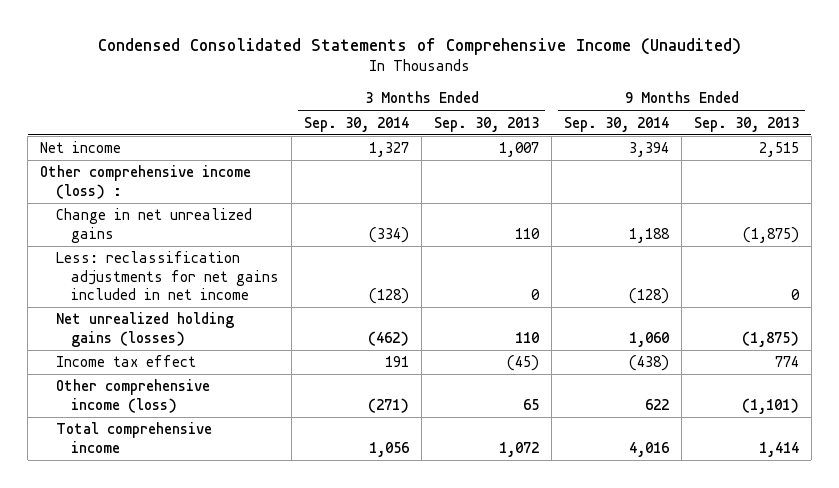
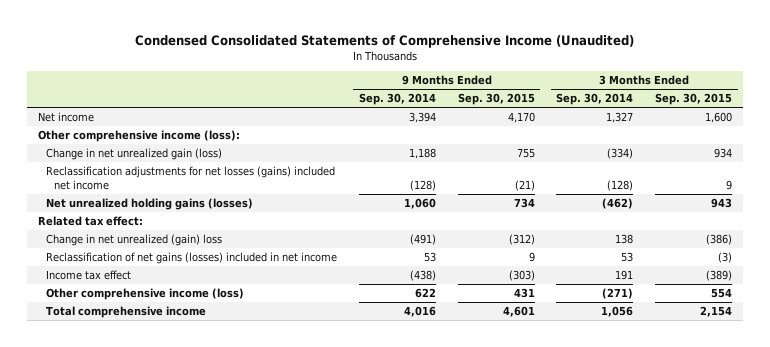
[434,116,540,132] Sep. 30, 2013 -> none
[693,116,799,132] Sep. 30, 2013 -> none
none -> [457,93,535,106] Sep. 30, 2015
none -> [655,93,733,106] Sep. 30, 2015
[40,165,252,199] Other comprehensive income (loss) : -> [38,130,241,143] Other comprehensive income (loss):
[55,208,252,243] Change in net unrealized gains -> [46,148,223,161] Change in net unrealized gain (loss)
[55,251,280,301] Less: reclassification adjustments for net gains included in net income -> [46,166,336,190] Reclassification adjustments for net losses (gains) included net income
none -> [38,216,144,227] Related tax effect:
none -> [46,234,223,247] Change in net unrealized (gain) loss
none -> [46,252,338,265] Reclassification of net gains (losses) included in net income

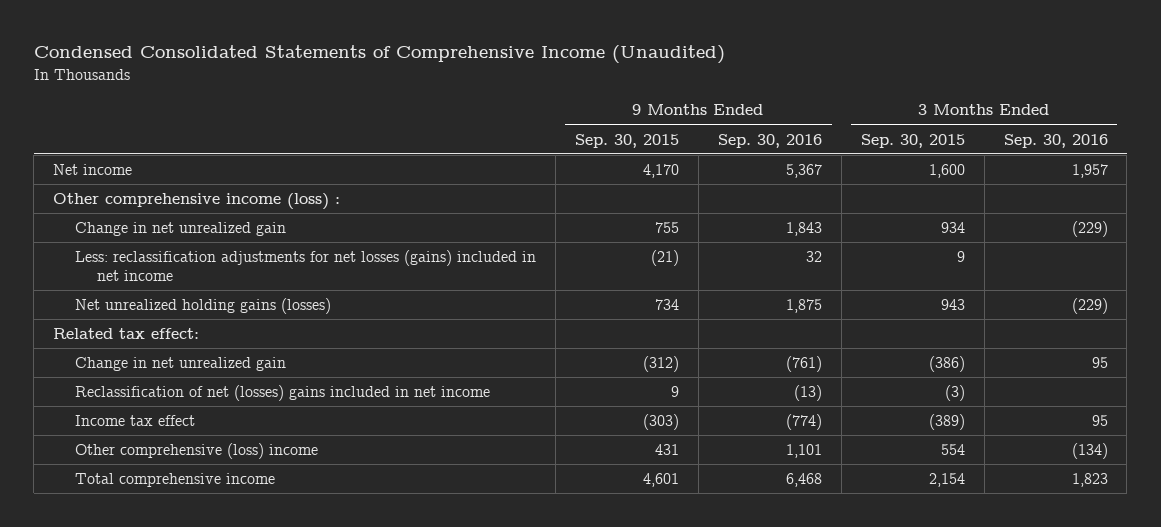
[358,93,436,106] Sep. 30, 2014 -> none
[556,93,634,106] Sep. 30, 2014 -> none
none -> [717,133,822,148] Sep. 30, 2016
none -> [1003,133,1108,148] Sep. 30, 2016
[38,130,241,143] Other comprehensive income (loss): -> [53,192,341,210] Other comprehensive income (loss) :
[46,148,223,161] Change in net unrealized gain (loss) -> [75,221,287,236] Change in net unrealized gain
[46,166,336,190] Reclassification adjustments for net losses (gains) included net income -> [75,249,537,281] Less: reclassification adjustments for net losses (gains) included in net income
[46,234,223,247] Change in net unrealized (gain) loss -> [75,356,287,371] Change in net unrealized gain
[46,252,338,265] Reclassification of net gains (losses) included in net income -> [75,384,491,401] Reclassification of net (losses) gains included in net income
[46,288,245,301] Other comprehensive income (loss) -> [75,442,319,459] Other comprehensive (loss) income

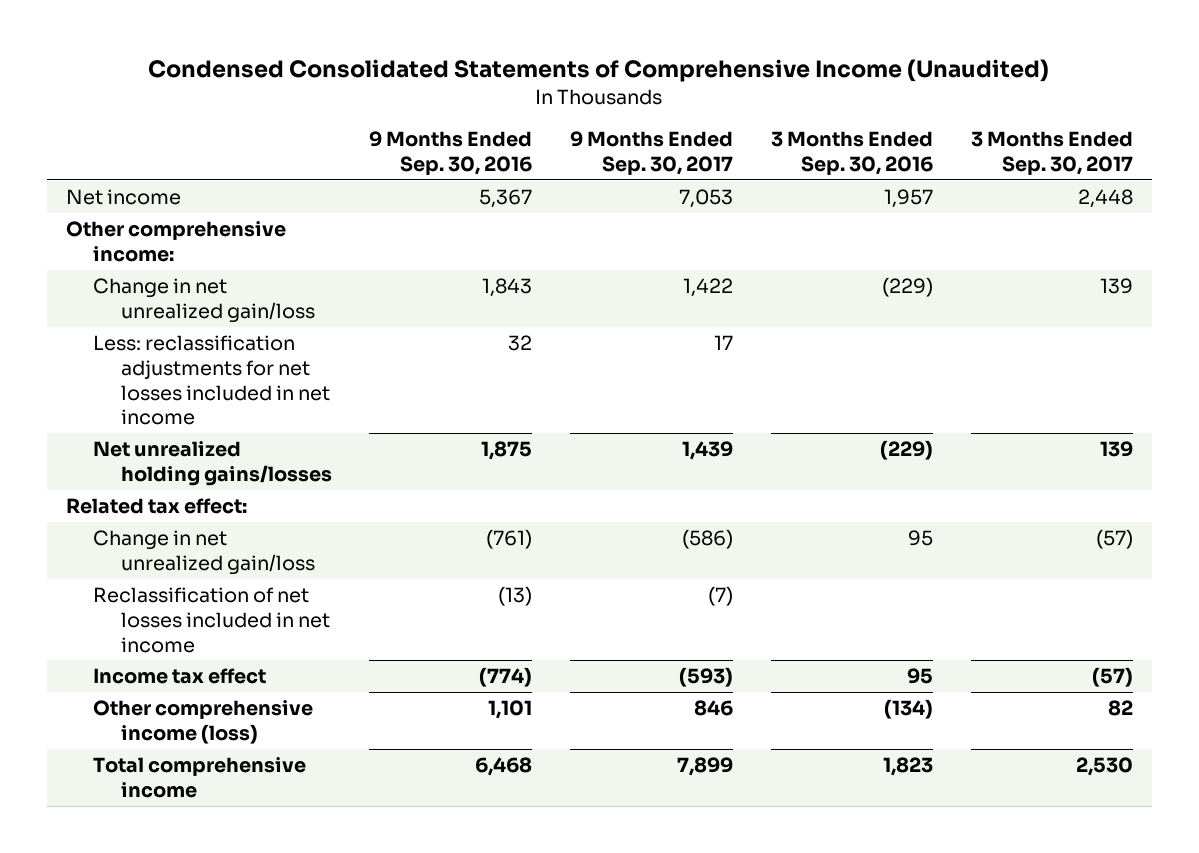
[574,133,679,148] Sep. 30, 2015 -> none
[860,133,965,148] Sep. 30, 2015 -> none
none -> [570,130,734,175] 9 Months Ended Sep. 30, 2017
none -> [970,130,1133,175] 3 Months Ended Sep. 30, 2017
[53,192,341,210] Other comprehensive income (loss) : -> [66,220,287,262] Other comprehensive income:
[75,221,287,236] Change in net unrealized gain -> [93,277,315,323] Change in net unrealized gain/loss
[75,249,537,281] Less: reclassification adjustments for net losses (gains) included in net income -> [93,334,330,426] Less: reclassification adjustments for net losses included in net income
[75,297,332,314] Net unrealized holding gains (losses) -> [93,440,332,486] Net unrealized holding gains/losses
[75,356,287,371] Change in net unrealized gain -> [93,529,315,575] Change in net unrealized gain/loss
[75,384,491,401] Reclassification of net (losses) gains included in net income -> [93,586,330,653] Reclassification of net losses included in net income
[75,442,319,459] Other comprehensive (loss) income -> [93,699,314,744] Other comprehensive income (loss)

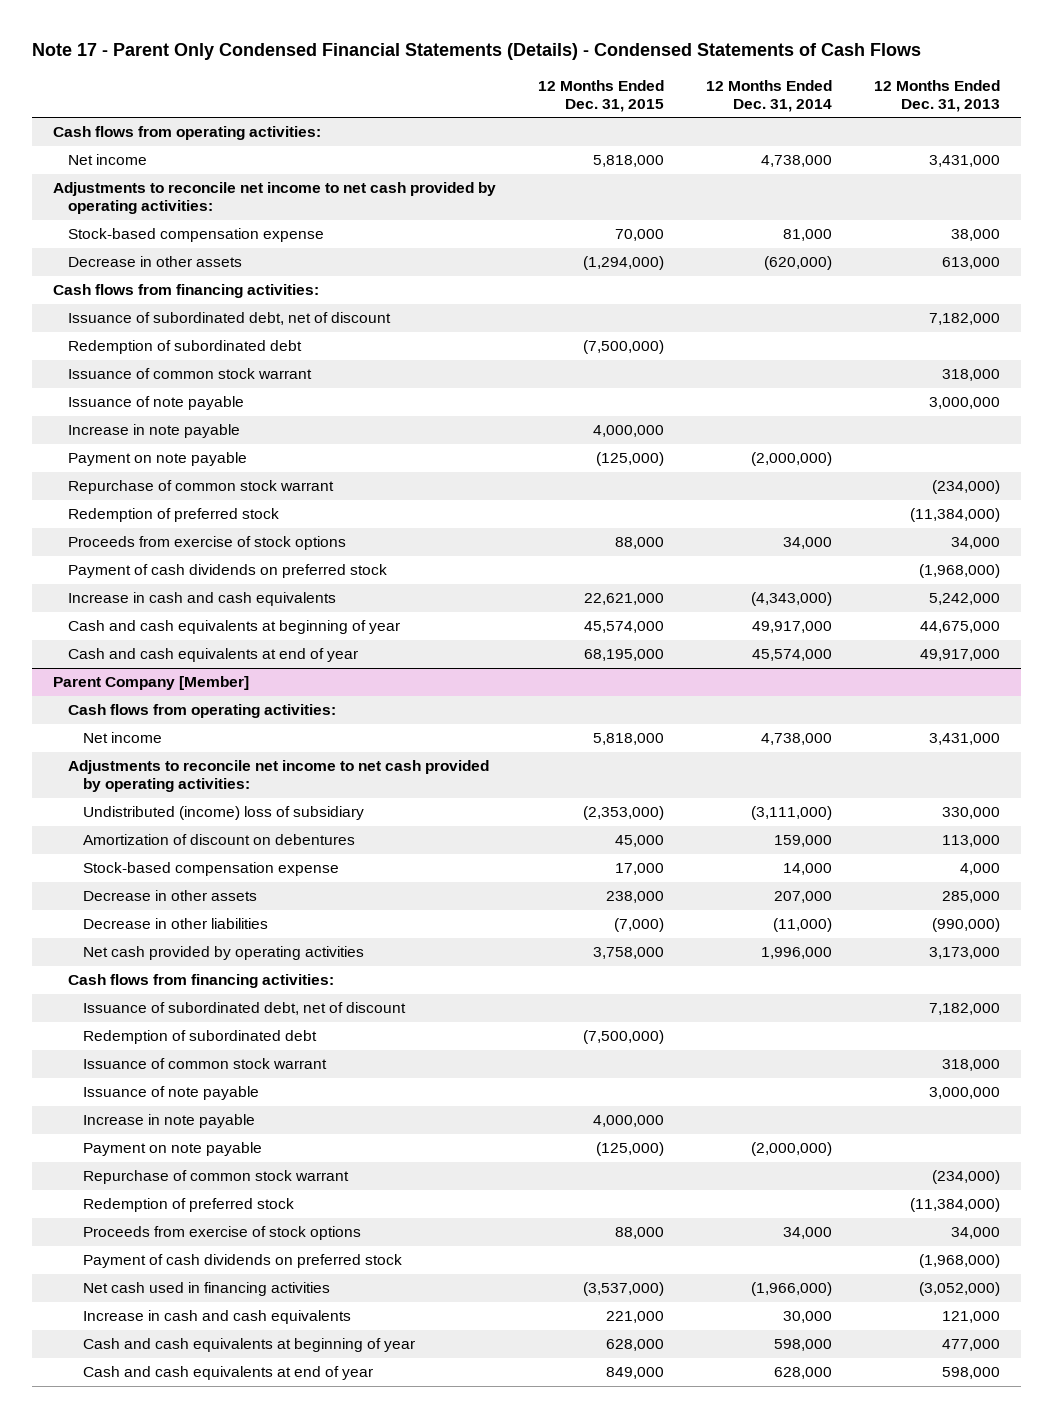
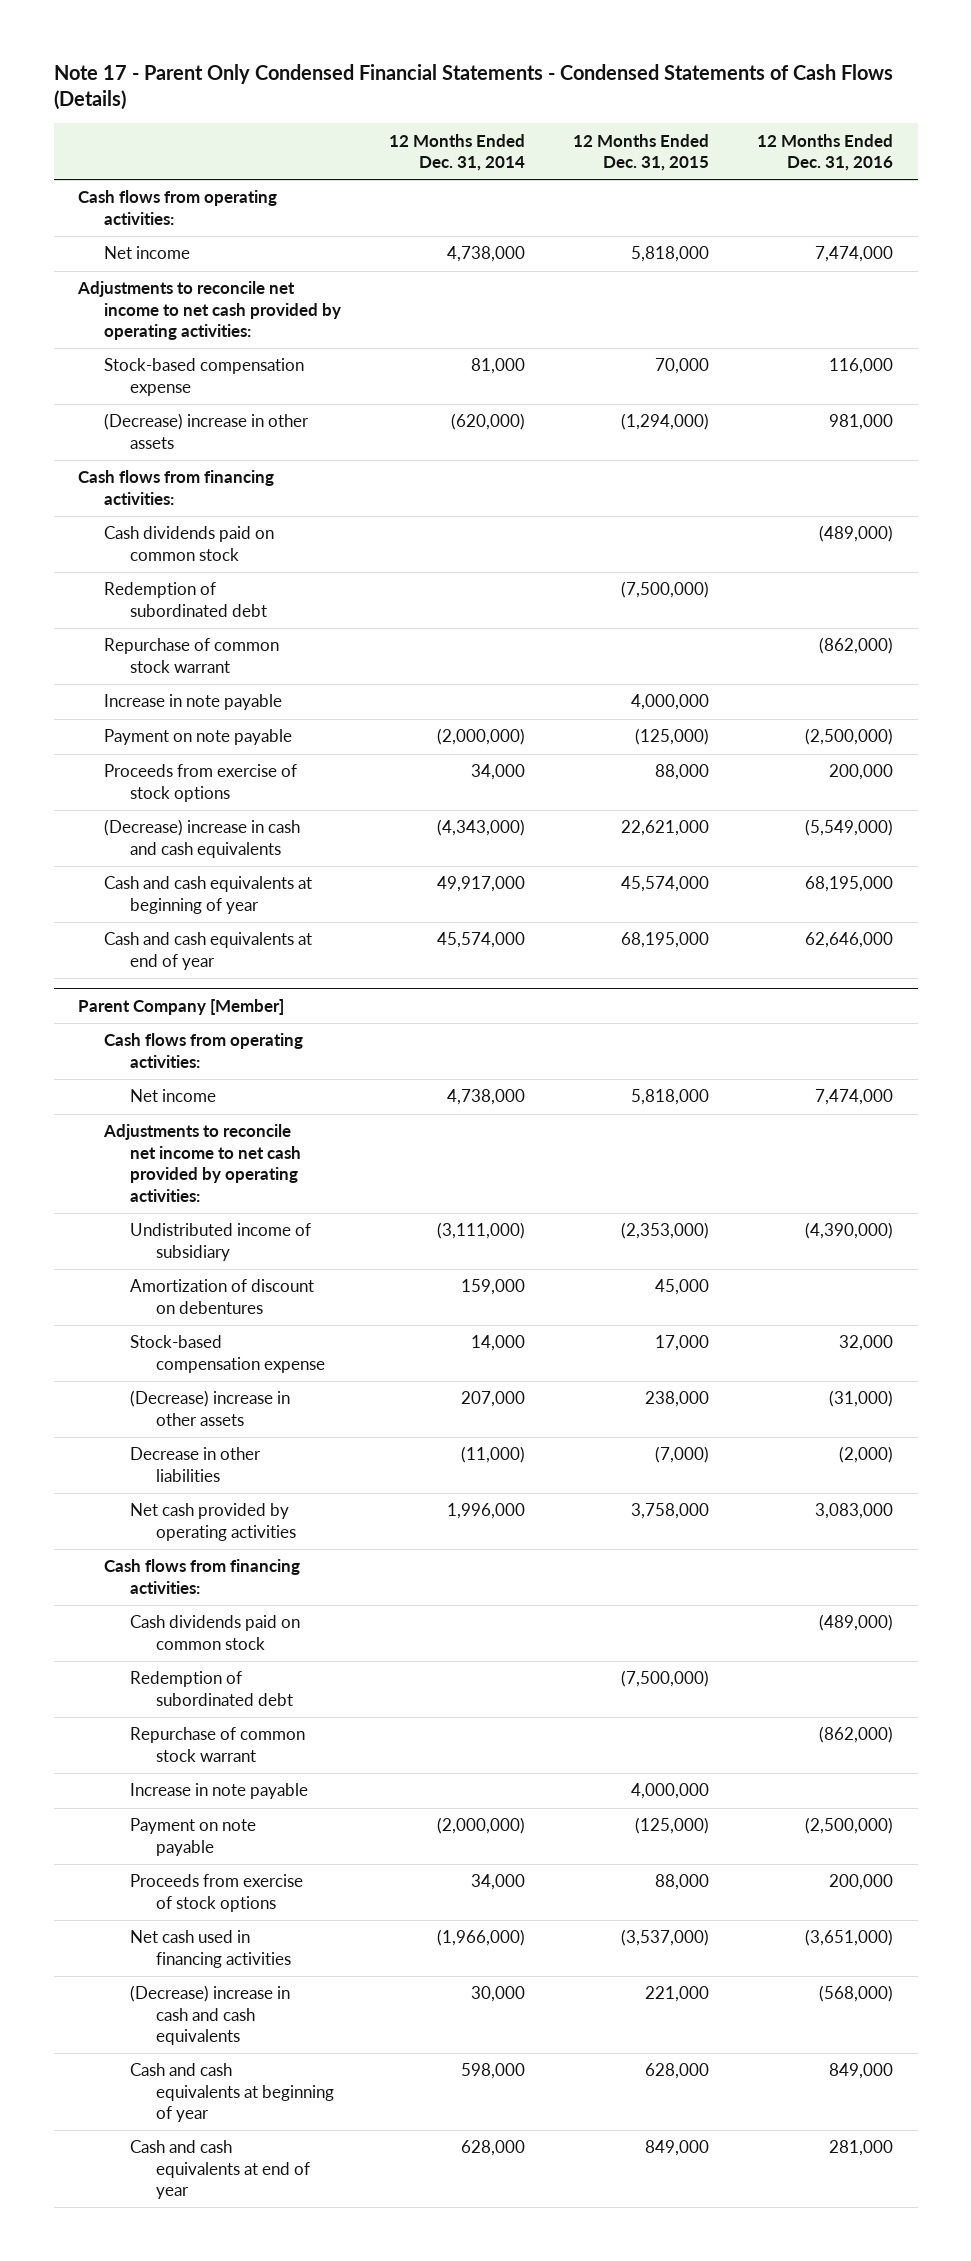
[31,42,921,60] Note 17 - Parent Only Condensed Financial Statements (Details) - Condensed Statements of Cash Flows -> [53,64,893,111] Note 17 - Parent Only Condensed Financial Statements - Condensed Statements of Cash Flows (Details)
[873,79,1000,112] 12 Months Ended Dec. 31, 2013 -> none
none -> [757,133,894,172] 12 Months Ended Dec. 31, 2016
[68,256,243,268] Decrease in other assets -> [104,413,310,449] (Decrease) increase in other assets
[68,312,392,326] Issuance of subordinated debt, net of discount -> none
none -> [104,526,275,561] Cash dividends paid on common stock
[68,368,313,380] Issuance of common stock warrant -> none
[68,396,245,411] Issuance of note payable -> none
[68,480,335,495] Repurchase of common stock warrant -> [104,638,280,673] Repurchase of common stock warrant
[68,508,280,523] Redemption of preferred stock -> none
[68,564,388,579] Payment of cash dividends on preferred stock -> none
[68,592,337,607] Increase in cash and cash equivalents -> [104,819,301,858] (Decrease) increase in cash and cash equivalents
[83,806,365,821] Undistributed (income) loss of subsidiary -> [130,1223,312,1261] Undistributed income of subsidiary
[83,890,258,902] Decrease in other assets -> [130,1390,291,1426] (Decrease) increase in other assets
[83,1002,407,1016] Issuance of subordinated debt, net of discount -> none
none -> [130,1615,301,1650] Cash dividends paid on common stock
[83,1058,328,1070] Issuance of common stock warrant -> none
[83,1086,260,1101] Issuance of note payable -> none
[83,1170,350,1185] Repurchase of common stock warrant -> [130,1727,306,1762] Repurchase of common stock warrant
[83,1198,295,1213] Redemption of preferred stock -> none
[83,1254,403,1269] Payment of cash dividends on preferred stock -> none
[83,1310,352,1325] Increase in cash and cash equivalents -> [130,1985,291,2046] (Decrease) increase in cash and cash equivalents

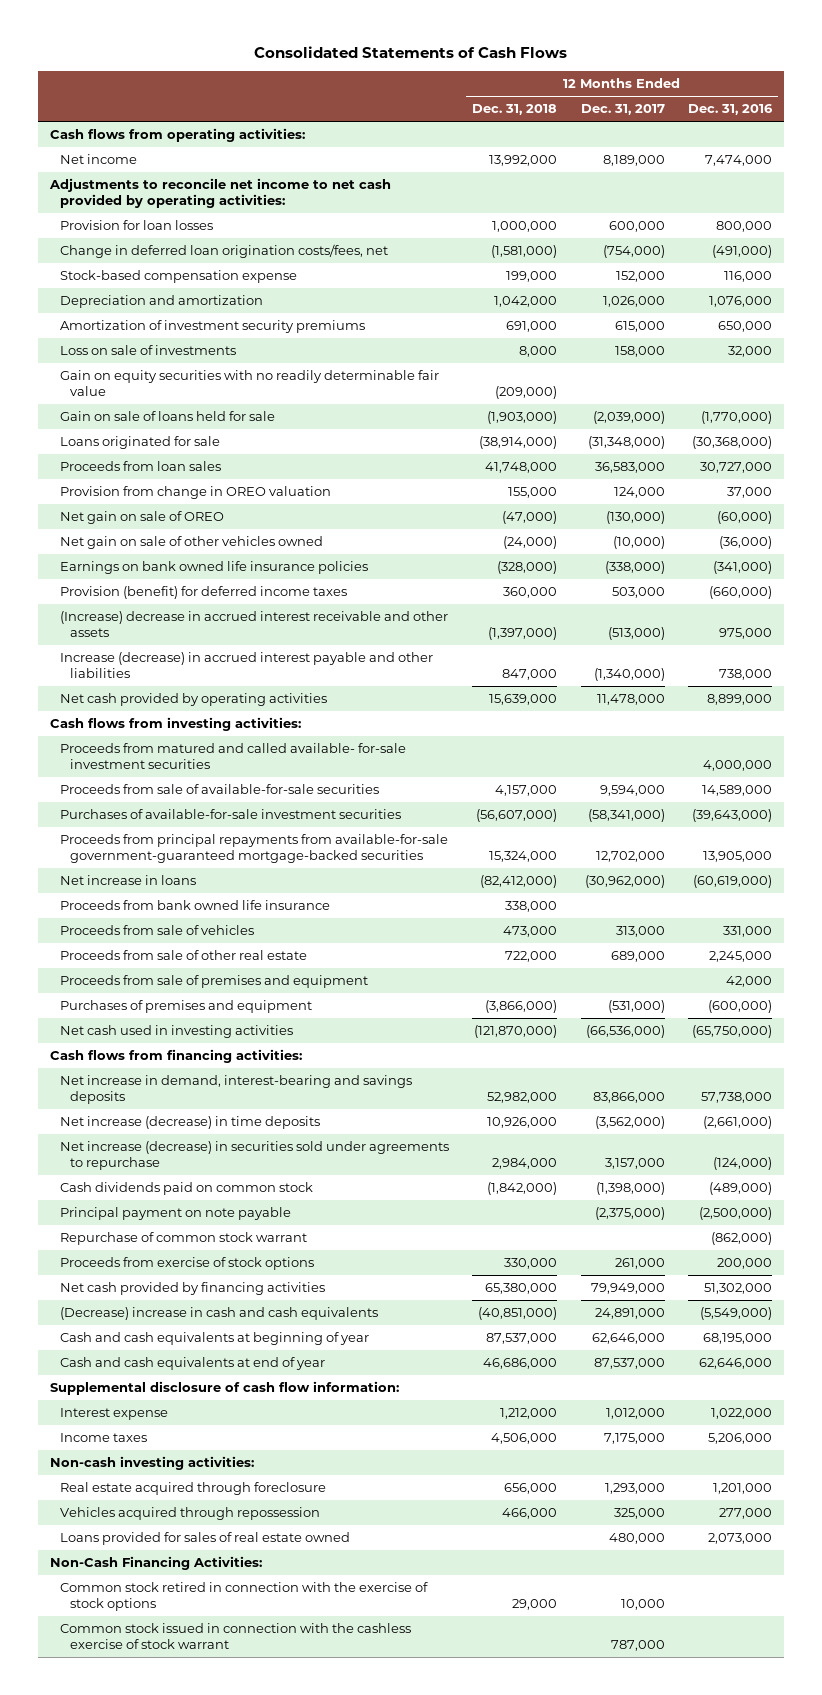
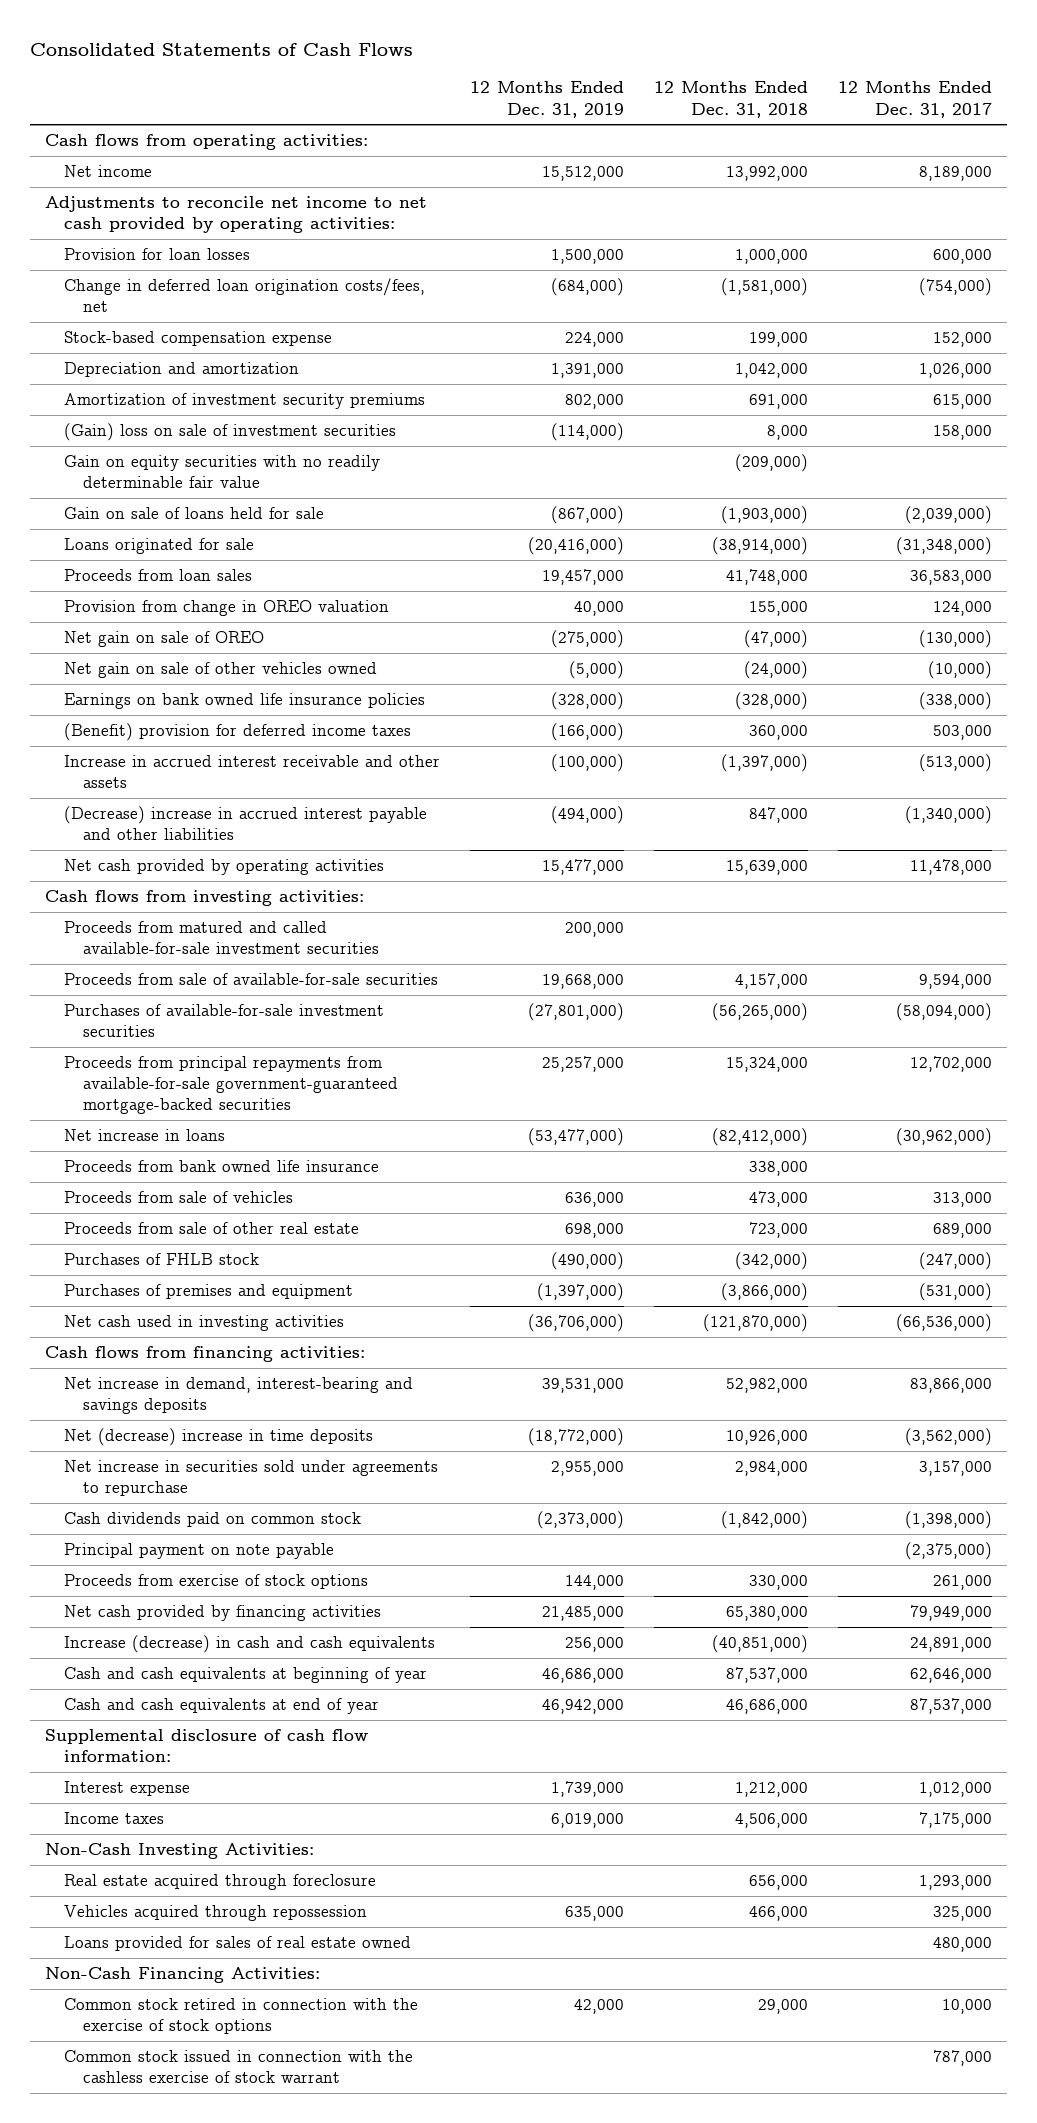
[687,104,773,116] Dec. 31, 2016 -> none
none -> [469,81,624,118] 12 Months Ended Dec. 31, 2019
[59,345,236,356] Loss on sale of investments -> [64,423,397,442] (Gain) loss on sale of investment securities
[59,586,347,600] Provision (benefit) for deferred income taxes -> [64,723,412,742] (Benefit) provision for deferred income taxes
[59,611,448,637] (Increase) decrease in accrued interest receivable and other assets -> [64,755,441,789] Increase in accrued interest receivable and other assets
[59,652,433,678] Increase (decrease) in accrued interest payable and other liabilities -> [64,806,428,841] (Decrease) increase in accrued interest payable and other liabilities
[59,743,406,769] Proceeds from matured and called available- for-sale investment securities -> [64,921,380,955] Proceeds from matured and called available-for-sale investment securities
[476,809,558,823] (56,607,000) -> [711,1003,808,1022] (56,265,000)
[587,809,665,823] (58,341,000) -> [895,1003,992,1022] (58,094,000)
[59,975,368,989] Proceeds from sale of premises and equipment -> none
[505,951,558,963] 722,000 -> [748,1222,808,1239] 723,000
none -> [64,1253,260,1266] Purchases of FHLB stock
[59,1116,320,1130] Net increase (decrease) in time deposits -> [64,1428,374,1447] Net (decrease) increase in time deposits
[59,1141,449,1170] Net increase (decrease) in securities sold under agreements to repurchase -> [64,1460,439,1497] Net increase in securities sold under agreements to repurchase
[59,1232,307,1246] Repurchase of common stock warrant -> none
[59,1307,378,1321] (Decrease) increase in cash and cash equivalents -> [64,1635,436,1654] Increase (decrease) in cash and cash equivalents
[49,1456,254,1471] Non-cash investing activities: -> [44,1843,314,1860] Non-Cash Investing Activities:

